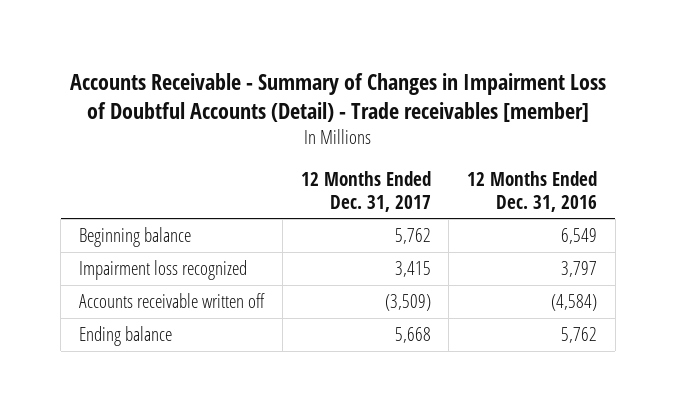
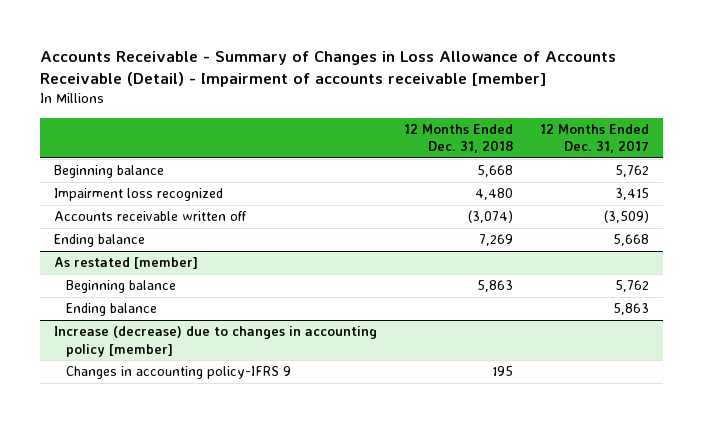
[70,72,607,123] Accounts Receivable - Summary of Changes in Impairment Loss of Doubtful Accounts (Detail) - Trade receivables [member] -> [40,51,617,88] Accounts Receivable - Summary of Changes in Loss Allowance of Accounts Receivable (Detail) - Impairment of accounts receivable [member]
[467,171,598,212] 12 Months Ended Dec. 31, 2016 -> none
none -> [404,123,514,154] 12 Months Ended Dec. 31, 2018
none -> [53,257,198,270] As restated [member]
none -> [65,280,176,294] Beginning balance
none -> [65,303,157,317] Ending balance
none -> [53,326,377,357] Increase (decrease) due to changes in accounting policy [member]
none -> [65,366,291,380] Changes in accounting policy-IFRS 9

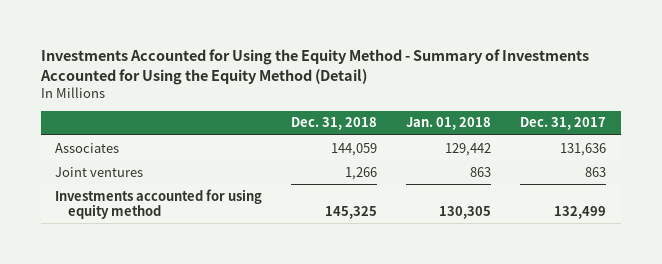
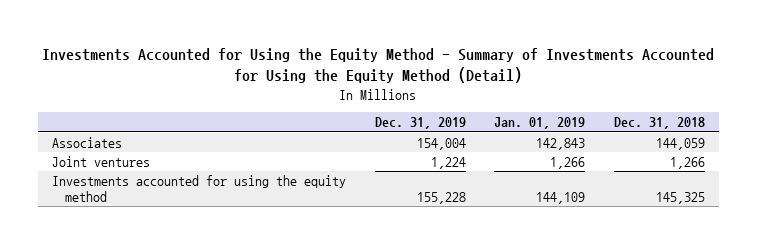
[406,117,492,131] Jan. 01, 2018 -> none
[520,117,607,131] Dec. 31, 2017 -> none
none -> [374,117,466,130] Dec. 31, 2019
none -> [494,117,586,130] Jan. 01, 2019
[55,188,263,220] Investments accounted for using equity method -> [52,175,347,202] Investments accounted for using the equity method

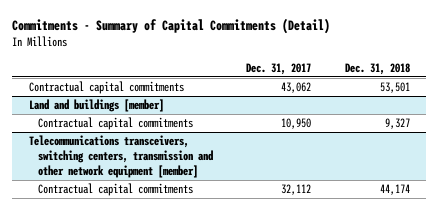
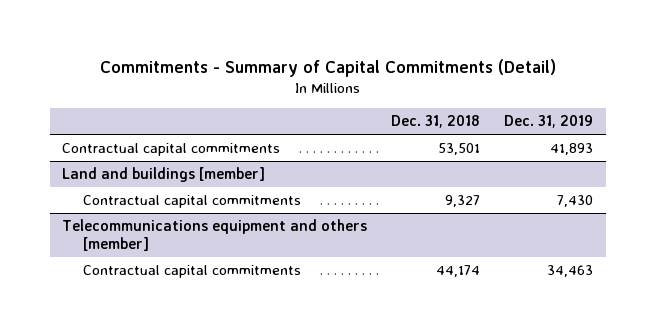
[246,62,312,75] Dec. 31, 2017 -> none
none -> [504,115,594,129] Dec. 31, 2019
[28,135,214,178] Telecommunications transceivers, switching centers, transmission and other network equipment [member] -> [62,219,368,252] Telecommunications equipment and others [member]

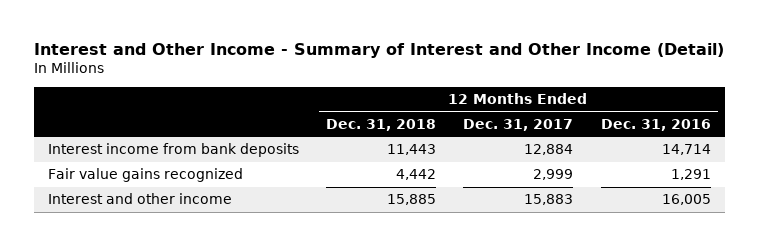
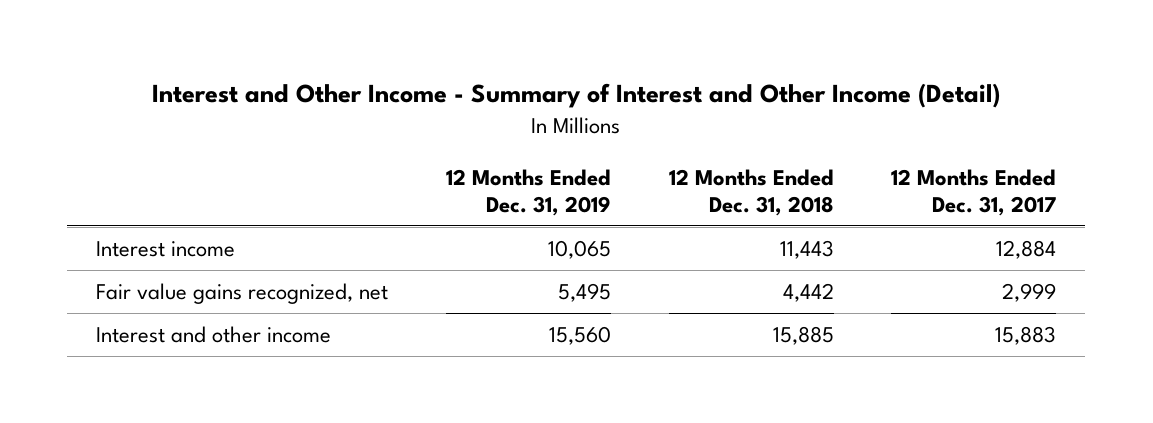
[600,118,711,131] Dec. 31, 2016 -> none
none -> [445,168,611,216] 12 Months Ended Dec. 31, 2019
[47,143,299,158] Interest income from bank deposits -> [96,241,236,258] Interest income
[47,168,243,183] Fair value gains recognized -> [96,283,389,305] Fair value gains recognized, net

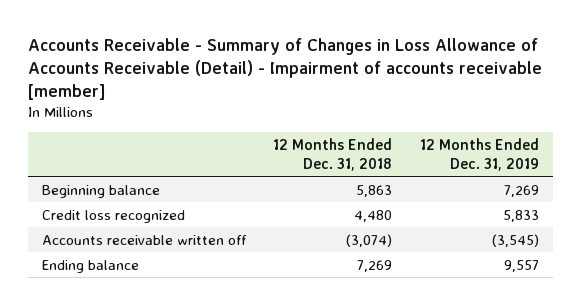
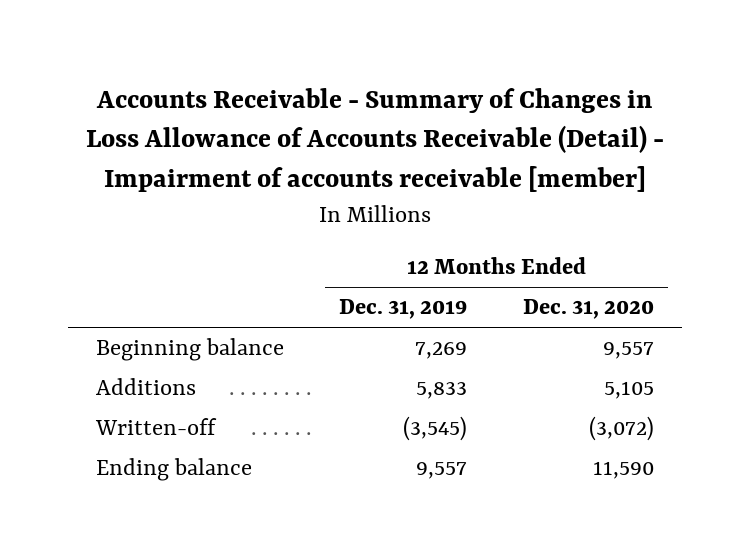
[273,137,393,171] 12 Months Ended Dec. 31, 2018 -> none
none -> [522,299,654,320] Dec. 31, 2020
[41,209,185,223] Credit loss recognized -> [95,378,196,396] Additions
[41,234,247,245] Accounts receivable written off -> [94,418,217,436] Written-off

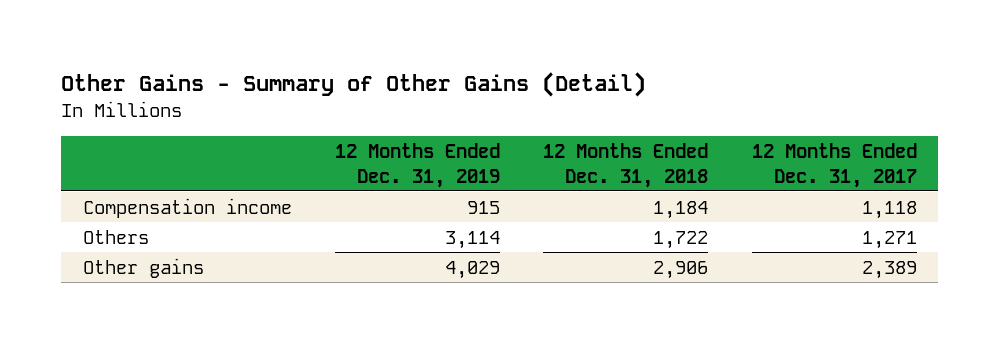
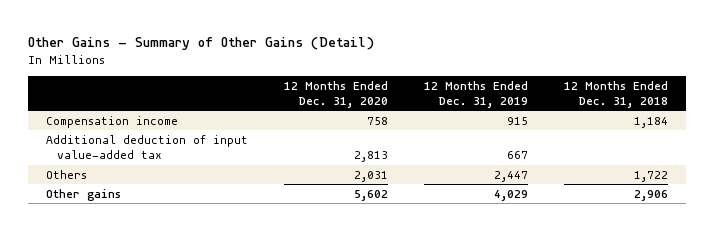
[751,142,917,188] 12 Months Ended Dec. 31, 2017 -> none
none -> [284,80,389,108] 12 Months Ended Dec. 31, 2020
none -> [46,134,249,160] Additional deduction of input value-added tax
[445,230,501,249] 3,114 -> [494,170,529,182] 2,447

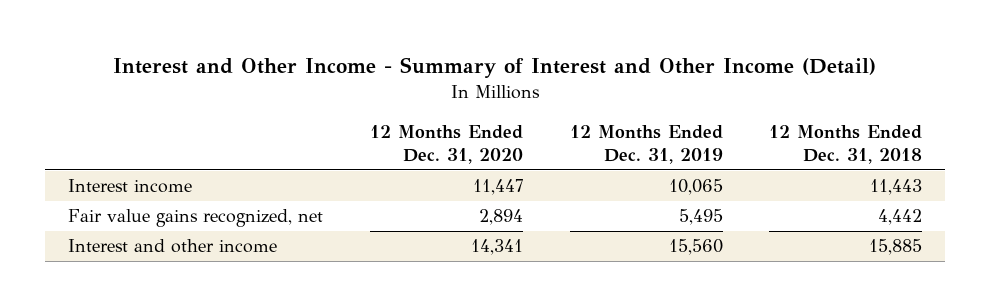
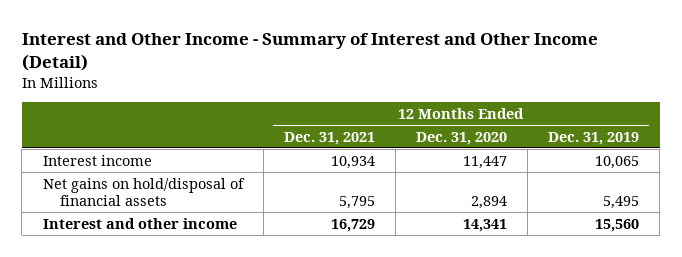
[769,124,923,164] 12 Months Ended Dec. 31, 2018 -> none
none -> [283,131,375,145] Dec. 31, 2021
[68,209,324,228] Fair value gains recognized, net -> [42,177,245,206] Net gains on hold/disposal of financial assets

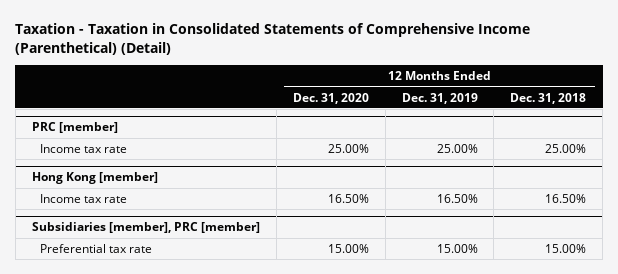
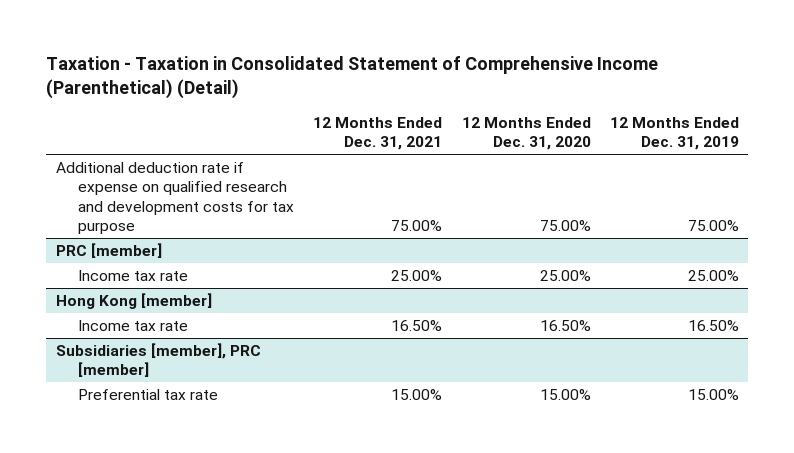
[15,23,531,55] Taxation - Taxation in Consolidated Statements of Comprehensive Income (Parenthetical) (Detail) -> [46,56,659,100] Taxation - Taxation in Consolidated Statement of Comprehensive Income (Parenthetical) (Detail)
[510,92,587,104] Dec. 31, 2018 -> none
none -> [313,117,443,151] 12 Months Ended Dec. 31, 2021
none -> [55,162,294,234] Additional deduction rate if expense on qualified research and development costs for tax purpose

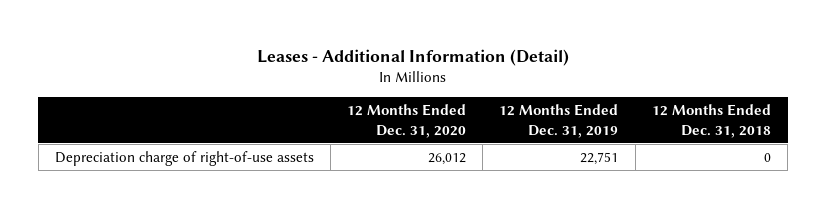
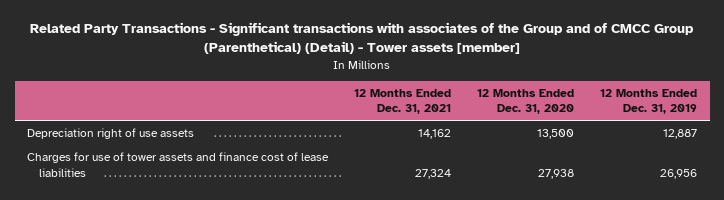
[256,48,569,66] Leases - Additional Information (Detail) -> [30,22,695,55] Related Party Transactions - Significant transactions with associates of the Group and of CMCC Group (Parenthetical) (Detail) - Tower assets [member]
[651,104,771,138] 12 Months Ended Dec. 31, 2018 -> none
none -> [354,88,452,115] 12 Months Ended Dec. 31, 2021
[54,150,314,166] Depreciation charge of right-of-use assets -> [27,128,195,140] Depreciation right of use assets
[428,152,467,165] 26,012 -> [536,129,574,140] 13,500
[580,151,619,165] 22,751 -> [662,129,697,140] 12,887
none -> [27,152,330,177] Charges for use of tower assets and finance cost of lease liabilities

